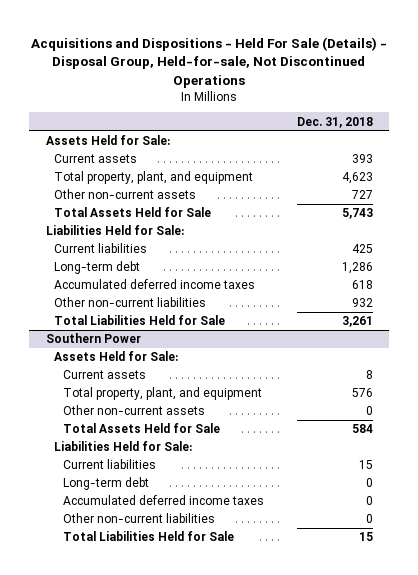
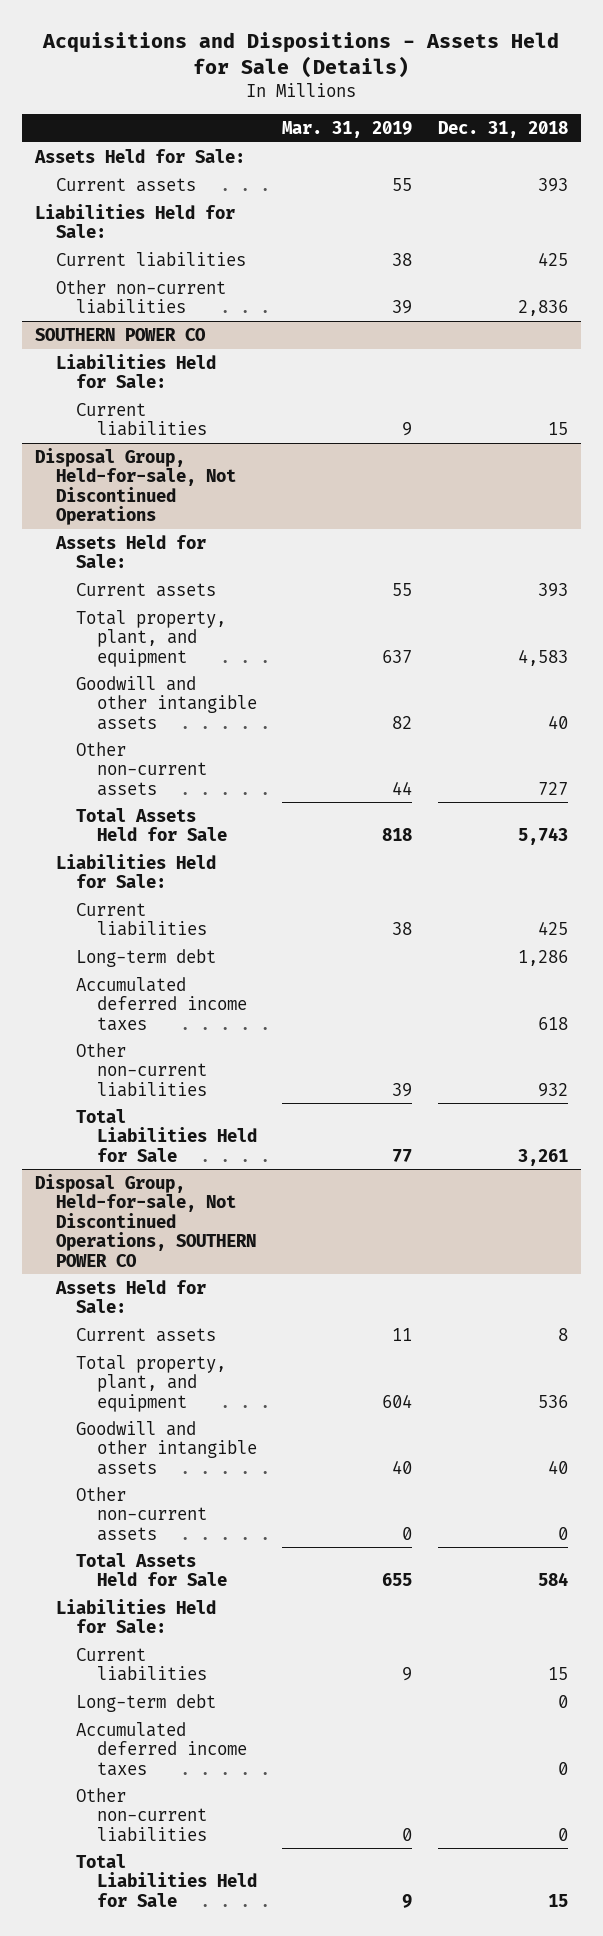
[31,36,388,88] Acquisitions and Dispositions - Held For Sale (Details) - Disposal Group, Held-for-sale, Not Discontinued Operations -> [42,32,560,79] Acquisitions and Dispositions - Assets Held for Sale (Details)
none -> [282,120,413,138] Mar. 31, 2019
none -> [34,203,235,239] Liabilities Held for Sale:
none -> [55,251,246,267] Current liabilities
none -> [55,279,226,315] Other non-current liabilities
none -> [34,327,206,341] SOUTHERN POWER CO
none -> [55,353,216,389] Liabilities Held for Sale:
none -> [76,402,208,437] Current liabilities
none -> [34,447,236,526] Disposal Group, Held-for-sale, Not Discontinued Operations
none -> [54,534,206,569] Assets Held for Sale:
none -> [76,582,217,597] Current assets
[341,172,373,185] 4,623 -> [517,648,568,666] 4,583
none -> [76,675,258,730] Goodwill and other intangible assets
[45,333,141,344] Southern Power -> none
none -> [34,1173,256,1267] Disposal Group, Held-for-sale, Not Discontinued Operations, SOUTHERN POWER CO
[351,388,373,398] 576 -> [537,1394,568,1408] 536
none -> [76,1420,258,1475] Goodwill and other intangible assets

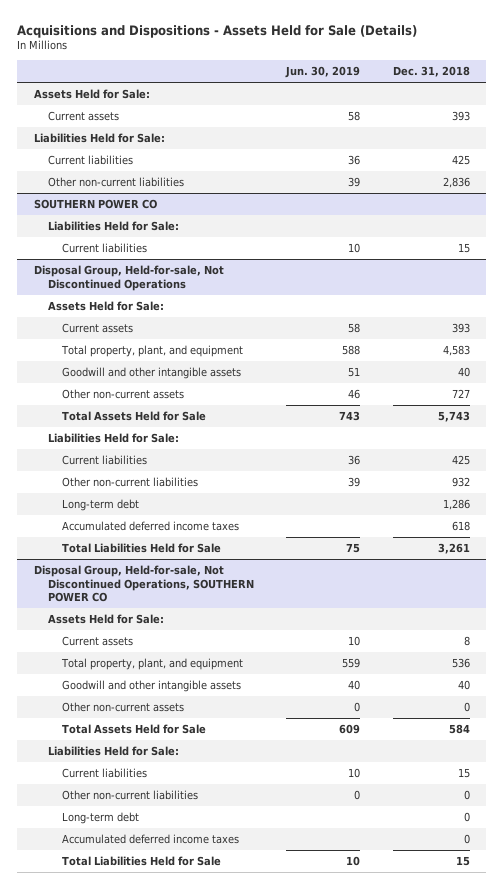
[282,120,413,138] Mar. 31, 2019 -> none
none -> [285,66,361,79] Jun. 30, 2019
[76,1042,208,1097] Other non-current liabilities -> [61,477,198,488] Other non-current liabilities
[76,1787,208,1842] Other non-current liabilities -> [61,790,198,801] Other non-current liabilities

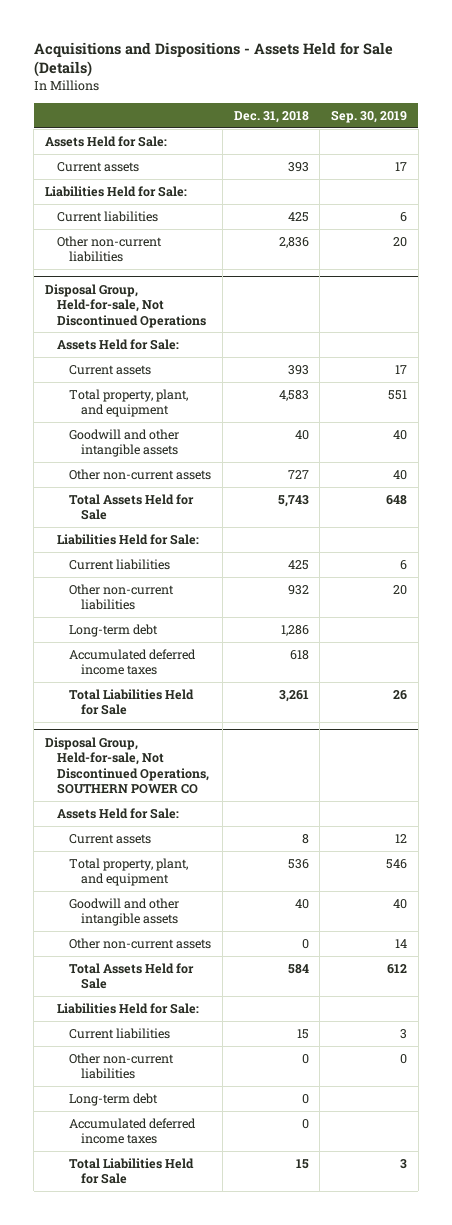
[285,66,361,79] Jun. 30, 2019 -> none
none -> [331,110,408,124] Sep. 30, 2019
[33,199,157,210] SOUTHERN POWER CO -> none
[47,221,179,232] Liabilities Held for Sale: -> none
[61,243,147,254] Current liabilities -> none

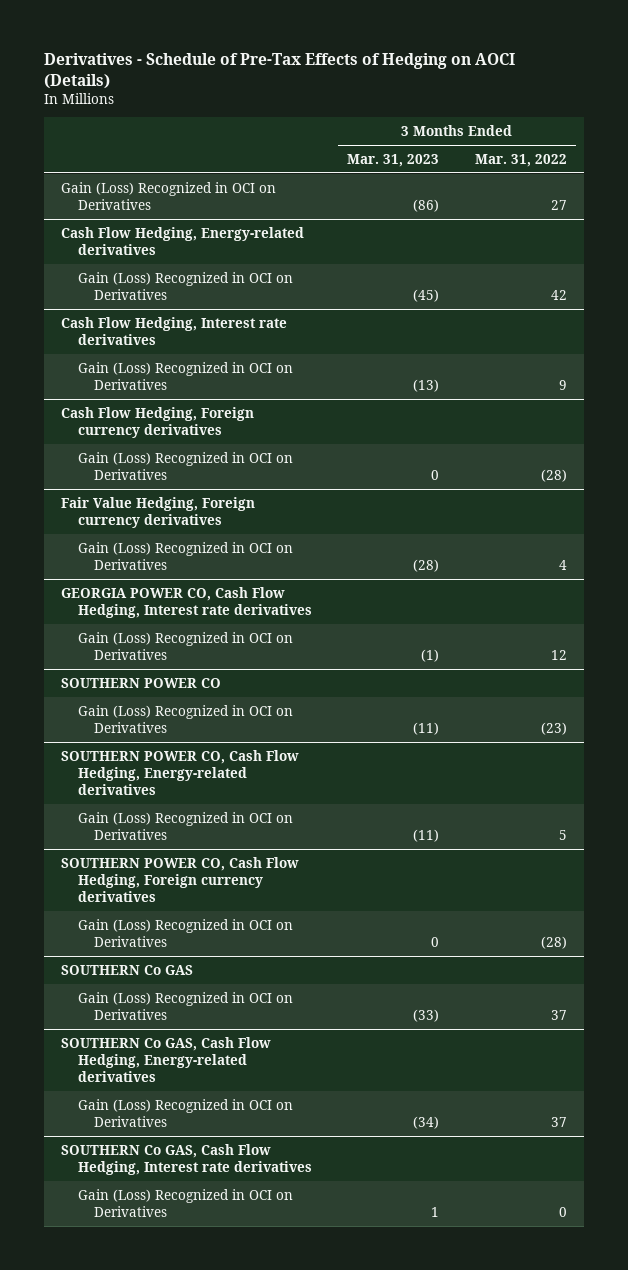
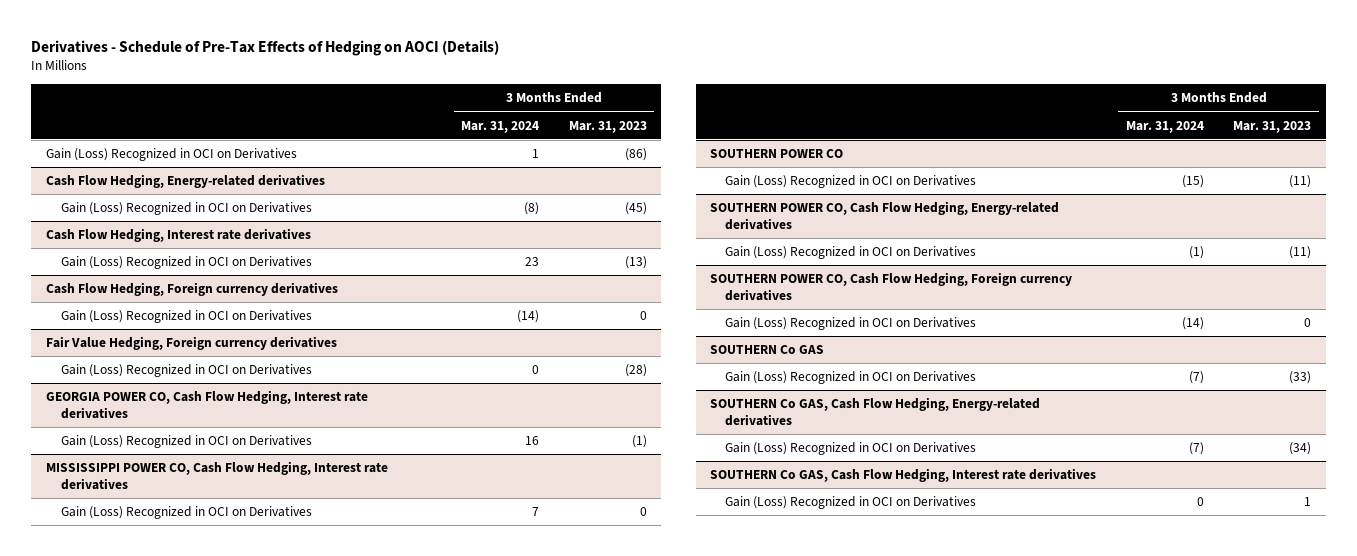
[474,153,567,167] Mar. 31, 2022 -> none
none -> [461,120,540,133] Mar. 31, 2024
none -> [45,461,388,491] MISSISSIPPI POWER CO, Cash Flow Hedging, Interest rate derivatives
none -> [60,506,312,520] Gain (Loss) Recognized in OCI on Derivatives

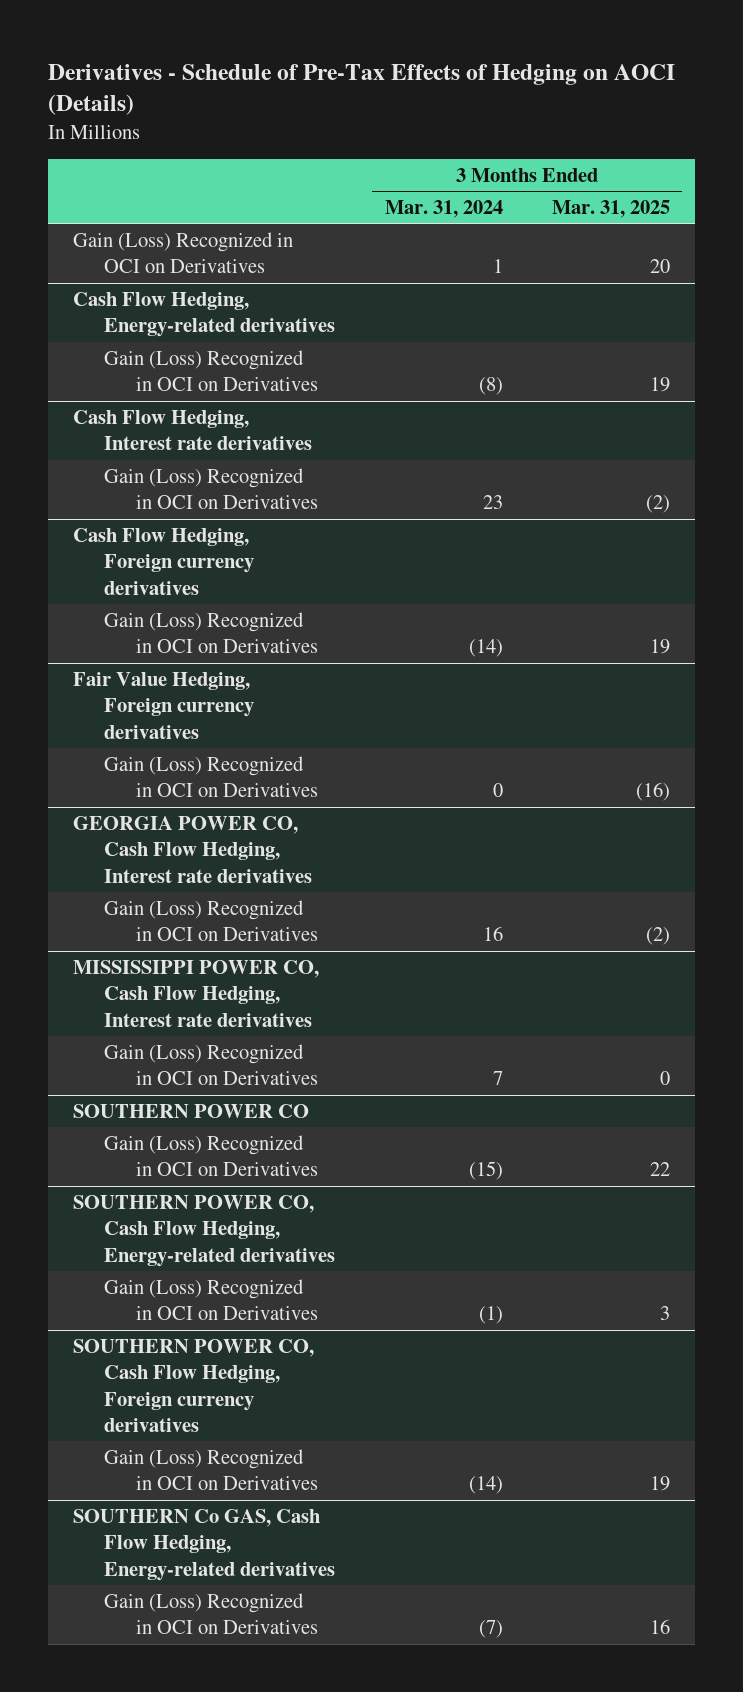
[568,120,647,133] Mar. 31, 2023 -> none
none -> [552,199,671,218] Mar. 31, 2025
[710,345,825,355] SOUTHERN Co GAS -> none
[725,371,977,385] Gain (Loss) Recognized in OCI on Derivatives -> none
[710,468,1097,483] SOUTHERN Co GAS, Cash Flow Hedging, Interest rate derivatives -> none
[725,496,977,510] Gain (Loss) Recognized in OCI on Derivatives -> none

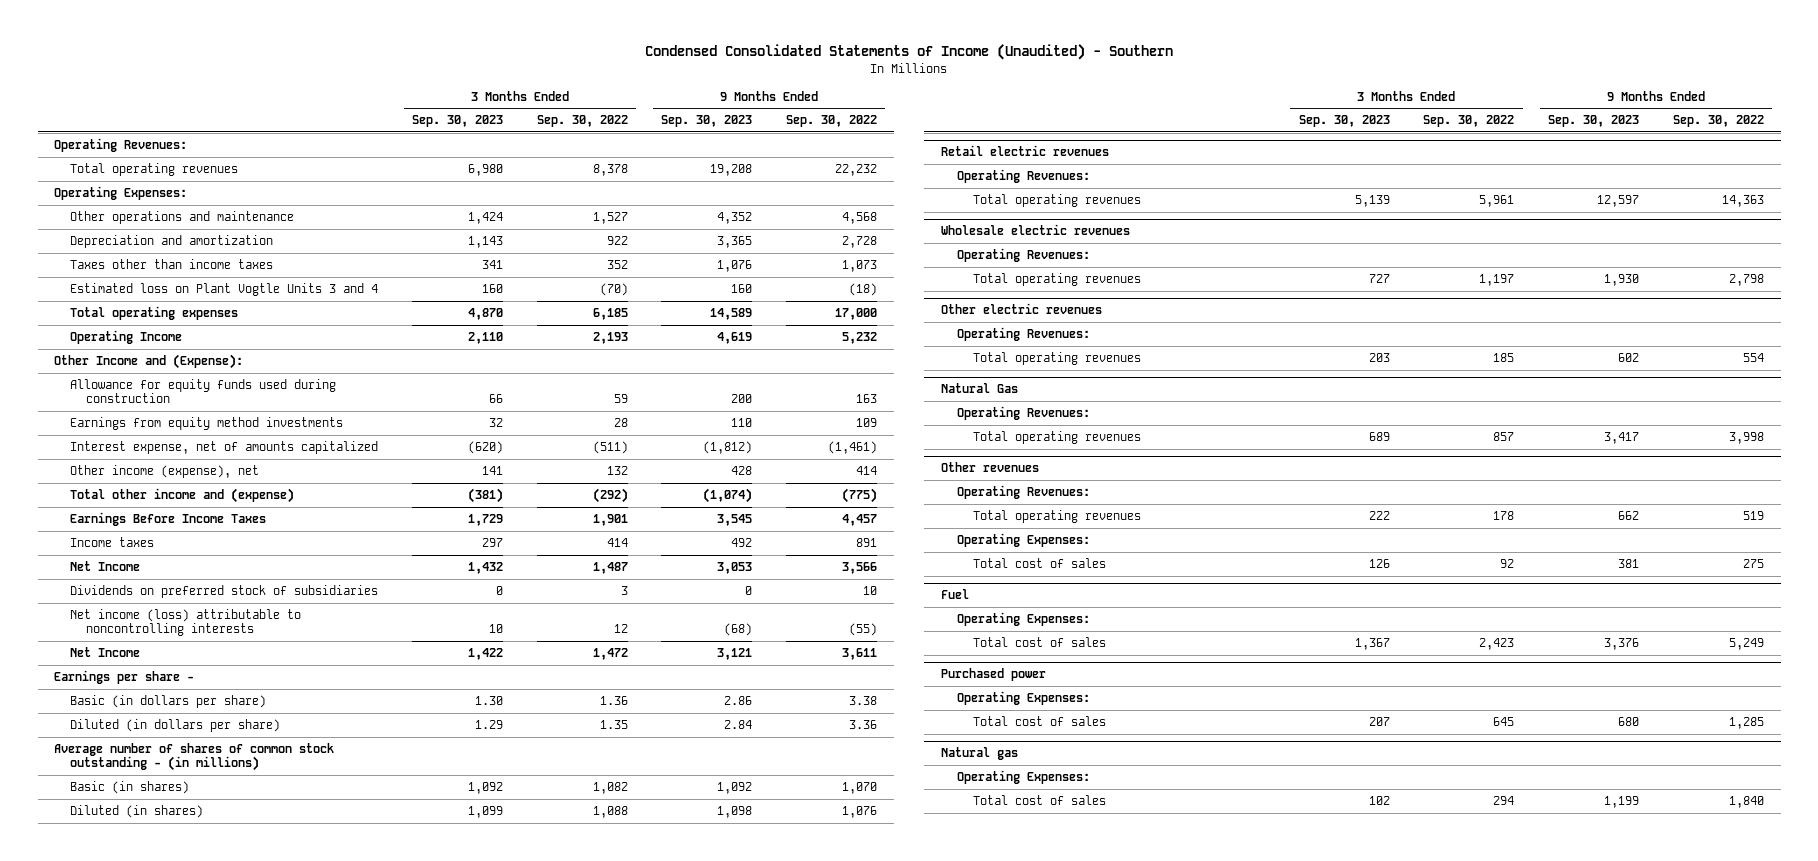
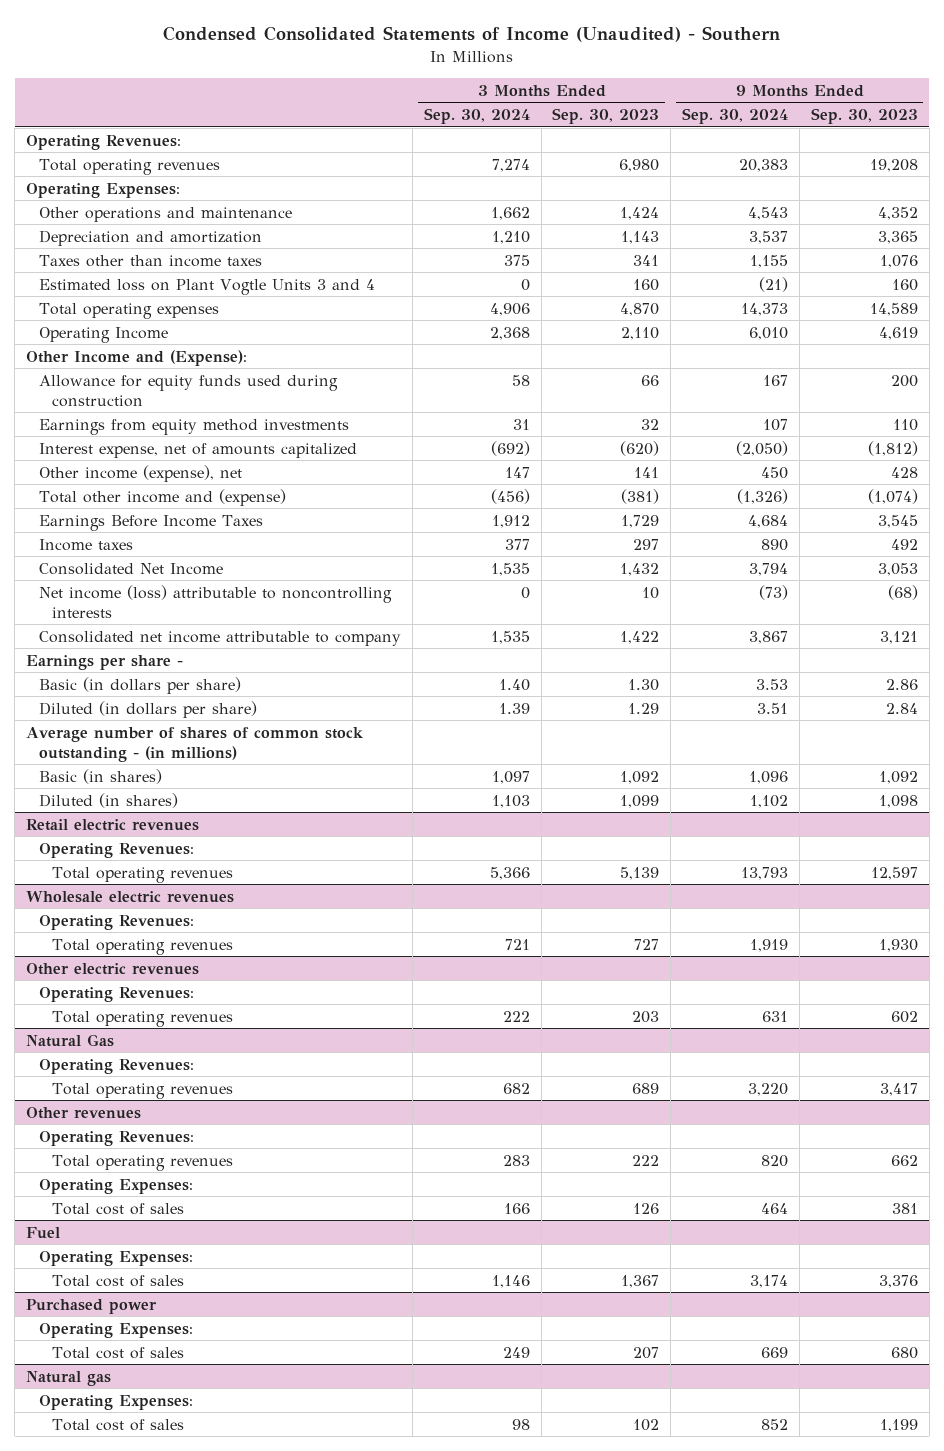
[536,115,628,128] Sep. 30, 2022 -> none
[786,115,878,128] Sep. 30, 2022 -> none
none -> [423,108,530,125] Sep. 30, 2024
none -> [682,108,789,125] Sep. 30, 2024
[70,585,379,599] Dividends on preferred stock of subsidiaries -> none
[70,561,141,572] Net Income -> [39,562,224,575] Consolidated Net Income
[70,647,141,658] Net Income -> [39,630,402,646] Consolidated net income attributable to company

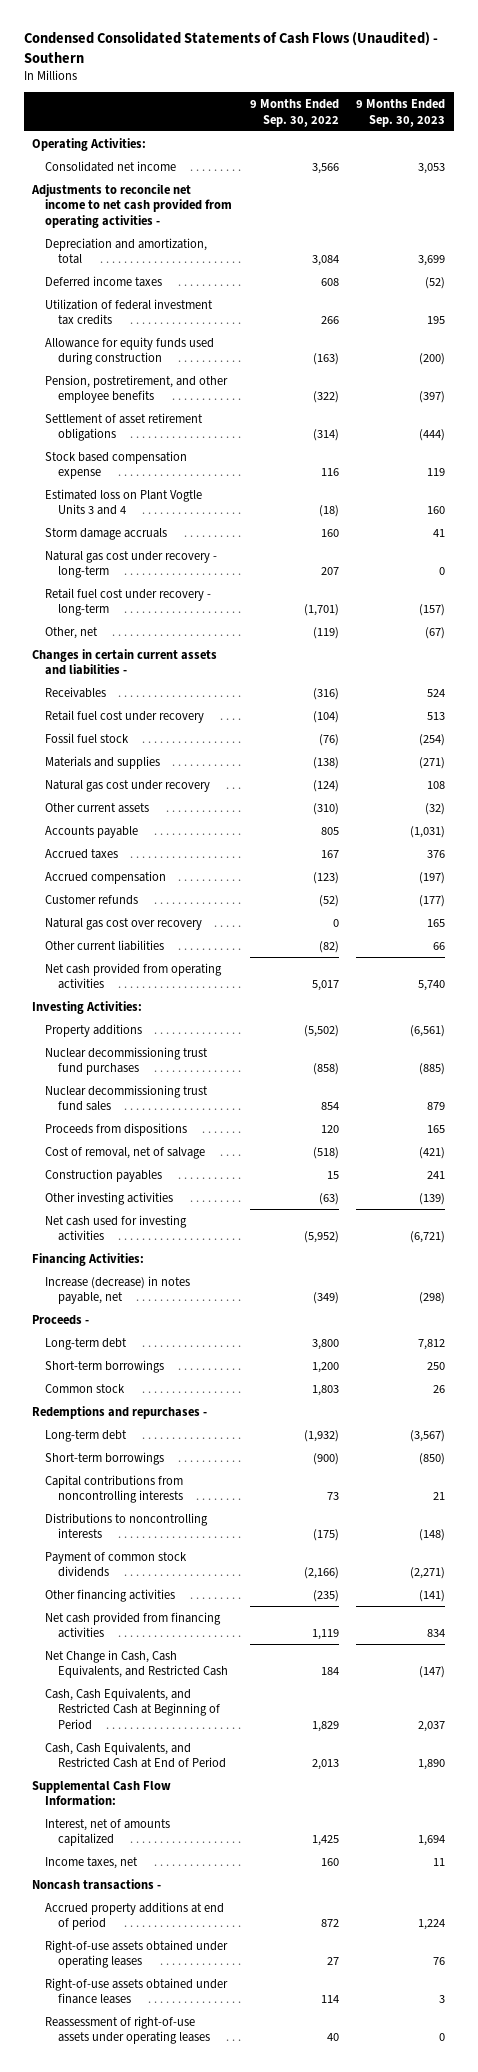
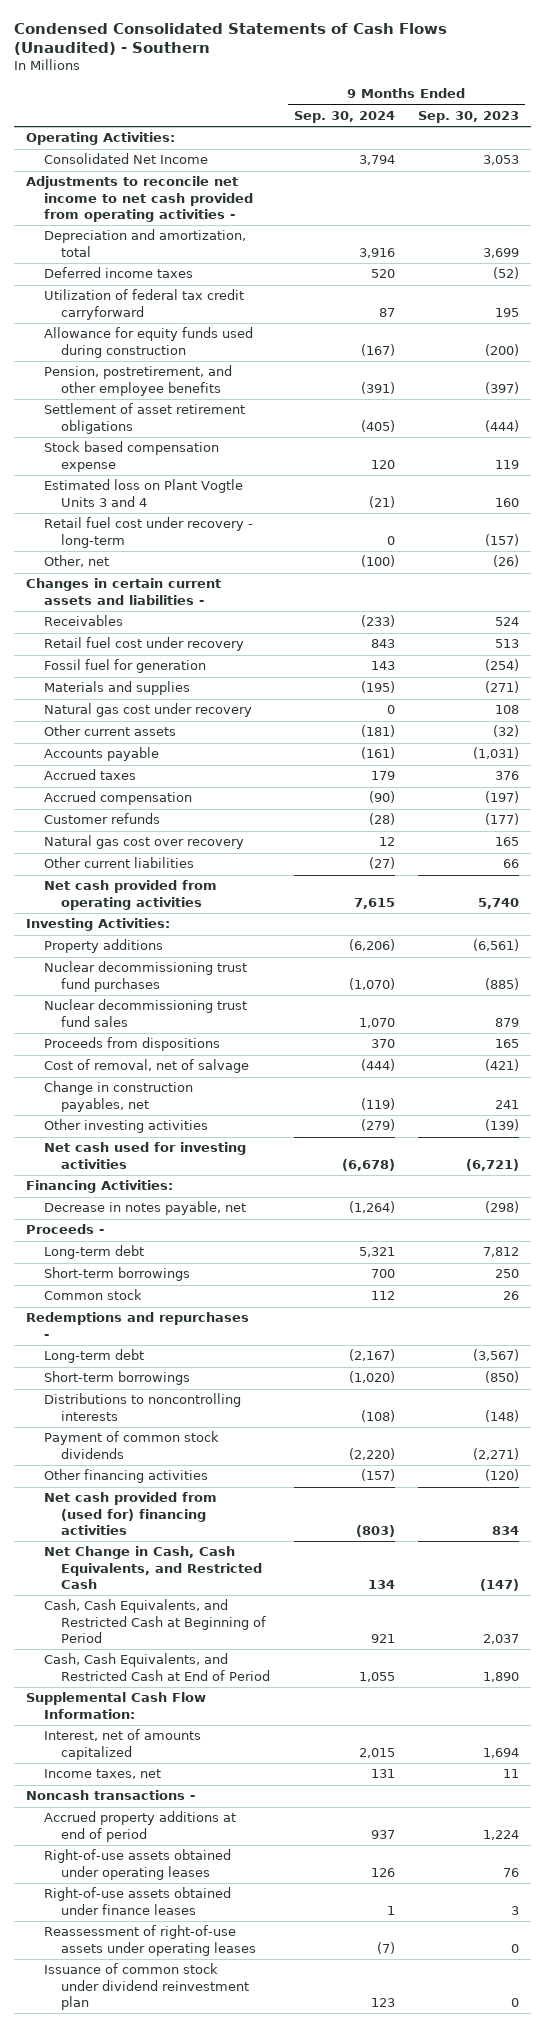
[249,99,339,127] 9 Months Ended Sep. 30, 2022 -> none
none -> [293,110,395,123] Sep. 30, 2024
[45,160,177,172] Consolidated net income -> [43,153,208,165] Consolidated Net Income
[45,298,214,326] Utilization of federal investment tax credits -> [43,289,244,320] Utilization of federal tax credit carryforward
[45,527,168,540] Storm damage accruals -> none
[45,550,218,579] Natural gas cost under recovery - long-term -> none
[425,626,446,639] (67) -> [493,555,520,568] (26)
[45,732,130,743] Fossil fuel stock -> [43,659,206,674] Fossil fuel for generation
[45,1168,163,1182] Construction payables -> [43,1081,193,1112] Change in construction payables, net
[45,1275,191,1305] Increase (decrease) in notes payable, net -> [43,1201,246,1216] Decrease in notes payable, net
[45,1474,184,1504] Capital contributions from noncontrolling interests -> none
[419,1589,446,1602] (141) -> [485,1469,520,1482] (120)
[45,1611,222,1639] Net cash provided from financing activities -> [43,1492,217,1535] Net cash provided from (used for) financing activities
none -> [43,1963,250,2010] Issuance of common stock under dividend reinvestment plan

